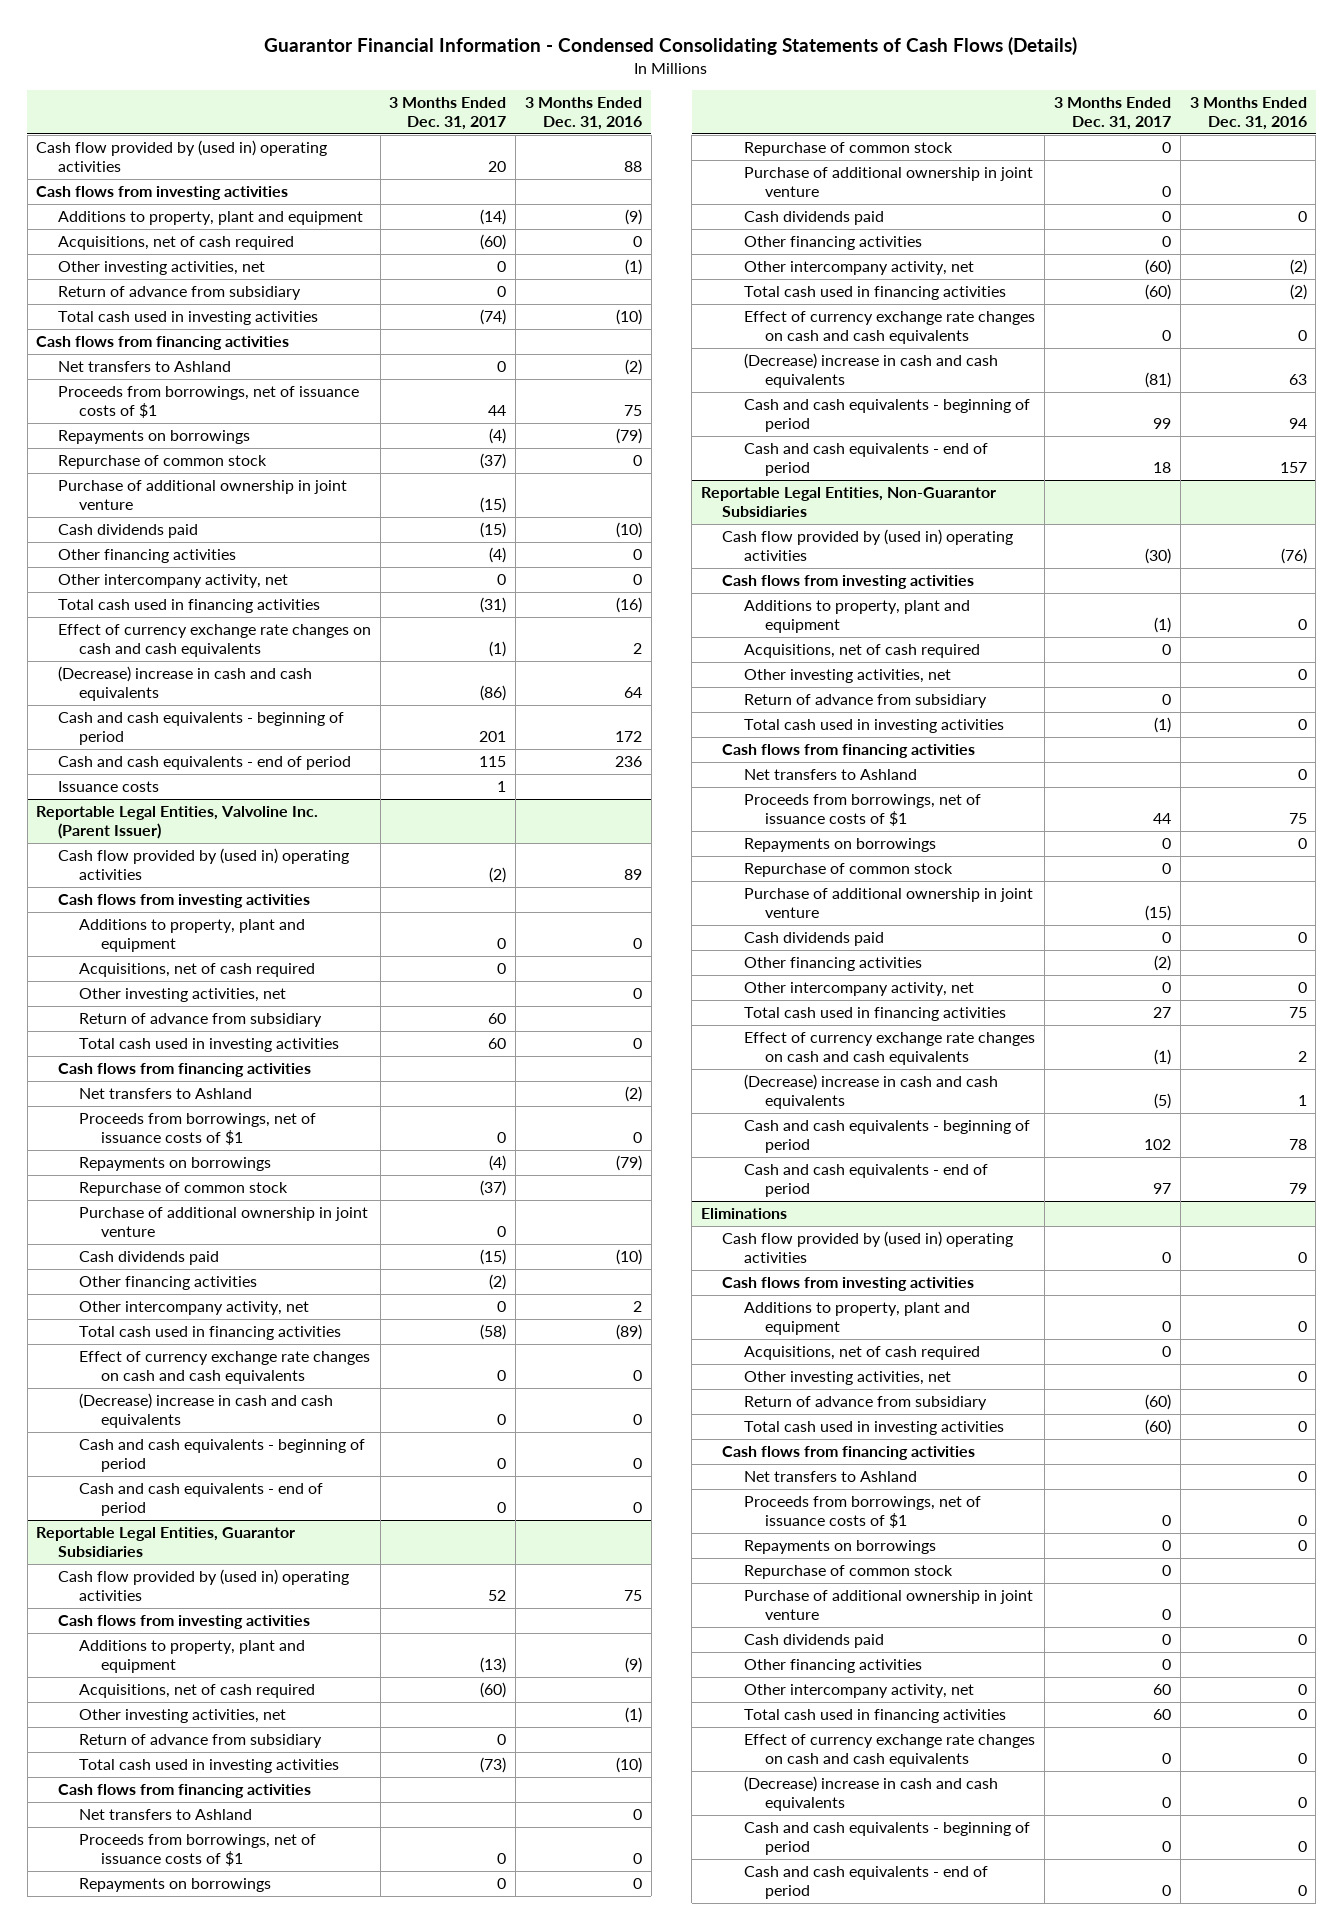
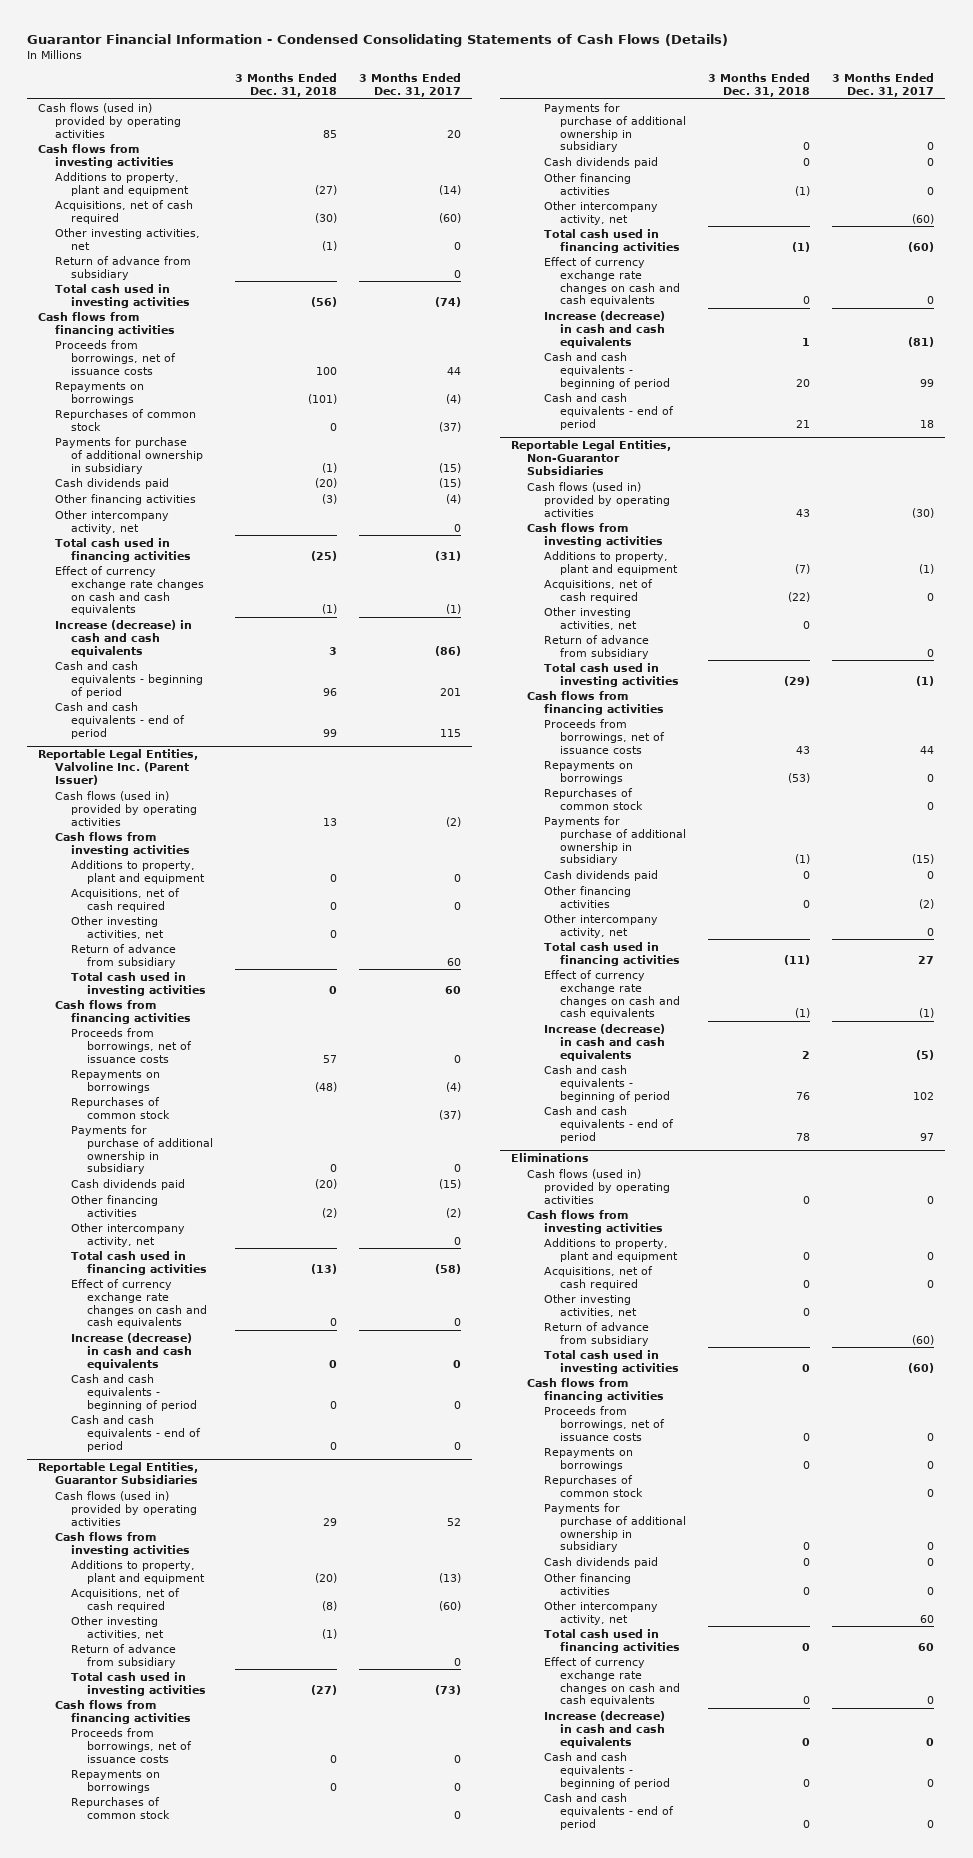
[525,97,643,130] 3 Months Ended Dec. 31, 2016 -> none
none -> [235,73,338,98] 3 Months Ended Dec. 31, 2018
[36,140,328,173] Cash flow provided by (used in) operating activities -> [38,102,181,138] Cash flows (used in) provided by operating activities
[57,361,231,373] Net transfers to Ashland -> none
[57,386,359,419] Proceeds from borrowings, net of issuance costs of $1 -> [54,339,176,375] Proceeds from borrowings, net of issuance costs
[57,455,267,470] Repurchase of common stock -> [54,408,196,431] Repurchases of common stock
[57,480,347,511] Purchase of additional ownership in joint venture -> [54,436,203,474] Payments for purchase of additional ownership in subsidiary
[57,666,312,702] (Decrease) increase in cash and cash equivalents -> [54,619,192,657] Increase (decrease) in cash and cash equivalents
[57,781,159,793] Issuance costs -> none
[57,848,349,881] Cash flow provided by (used in) operating activities -> [54,790,197,826] Cash flows (used in) provided by operating activities
[79,1088,253,1100] Net transfers to Ashland -> none
[79,1113,317,1146] Proceeds from borrowings, net of issuance costs of $1 -> [70,1027,193,1063] Proceeds from borrowings, net of issuance costs
[79,1182,289,1197] Repurchase of common stock -> [70,1096,171,1119] Repurchases of common stock
[79,1207,369,1238] Purchase of additional ownership in joint venture -> [70,1124,214,1175] Payments for purchase of additional ownership in subsidiary
[79,1393,334,1429] (Decrease) increase in cash and cash equivalents -> [70,1332,193,1370] Increase (decrease) in cash and cash equivalents
[57,1569,349,1602] Cash flow provided by (used in) operating activities -> [54,1490,197,1526] Cash flows (used in) provided by operating activities
[79,1809,253,1821] Net transfers to Ashland -> none
[79,1834,317,1867] Proceeds from borrowings, net of issuance costs of $1 -> [70,1727,193,1763] Proceeds from borrowings, net of issuance costs
[743,142,953,157] Repurchase of common stock -> [70,1796,171,1819] Repurchases of common stock
[743,167,1033,198] Purchase of additional ownership in joint venture -> [543,102,686,153] Payments for purchase of additional ownership in subsidiary
[743,353,998,389] (Decrease) increase in cash and cash equivalents -> [543,310,665,348] Increase (decrease) in cash and cash equivalents
[722,529,1014,562] Cash flow provided by (used in) operating activities -> [527,481,670,517] Cash flows (used in) provided by operating activities
[743,769,917,781] Net transfers to Ashland -> none
[743,794,981,827] Proceeds from borrowings, net of issuance costs of $1 -> [543,718,665,754] Proceeds from borrowings, net of issuance costs
[743,863,953,878] Repurchase of common stock -> [543,787,643,810] Repurchases of common stock
[743,888,1033,919] Purchase of additional ownership in joint venture -> [543,815,686,866] Payments for purchase of additional ownership in subsidiary
[743,1074,998,1110] (Decrease) increase in cash and cash equivalents -> [543,1023,665,1061] Increase (decrease) in cash and cash equivalents
[722,1231,1014,1264] Cash flow provided by (used in) operating activities -> [527,1168,670,1204] Cash flows (used in) provided by operating activities
[743,1471,917,1483] Net transfers to Ashland -> none
[743,1496,981,1529] Proceeds from borrowings, net of issuance costs of $1 -> [543,1405,665,1441] Proceeds from borrowings, net of issuance costs
[743,1565,953,1580] Repurchase of common stock -> [543,1474,643,1497] Repurchases of common stock
[743,1590,1033,1621] Purchase of additional ownership in joint venture -> [543,1502,686,1553] Payments for purchase of additional ownership in subsidiary
[743,1776,998,1812] (Decrease) increase in cash and cash equivalents -> [543,1710,665,1748] Increase (decrease) in cash and cash equivalents

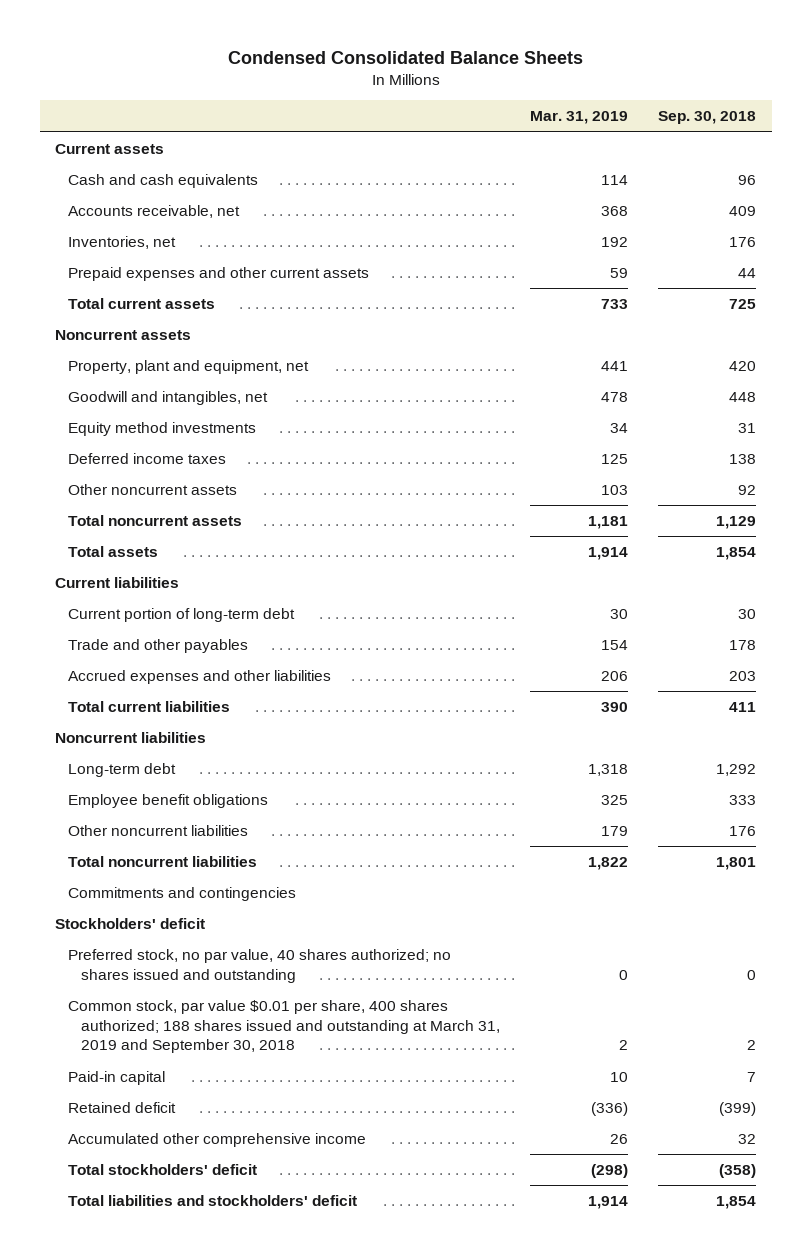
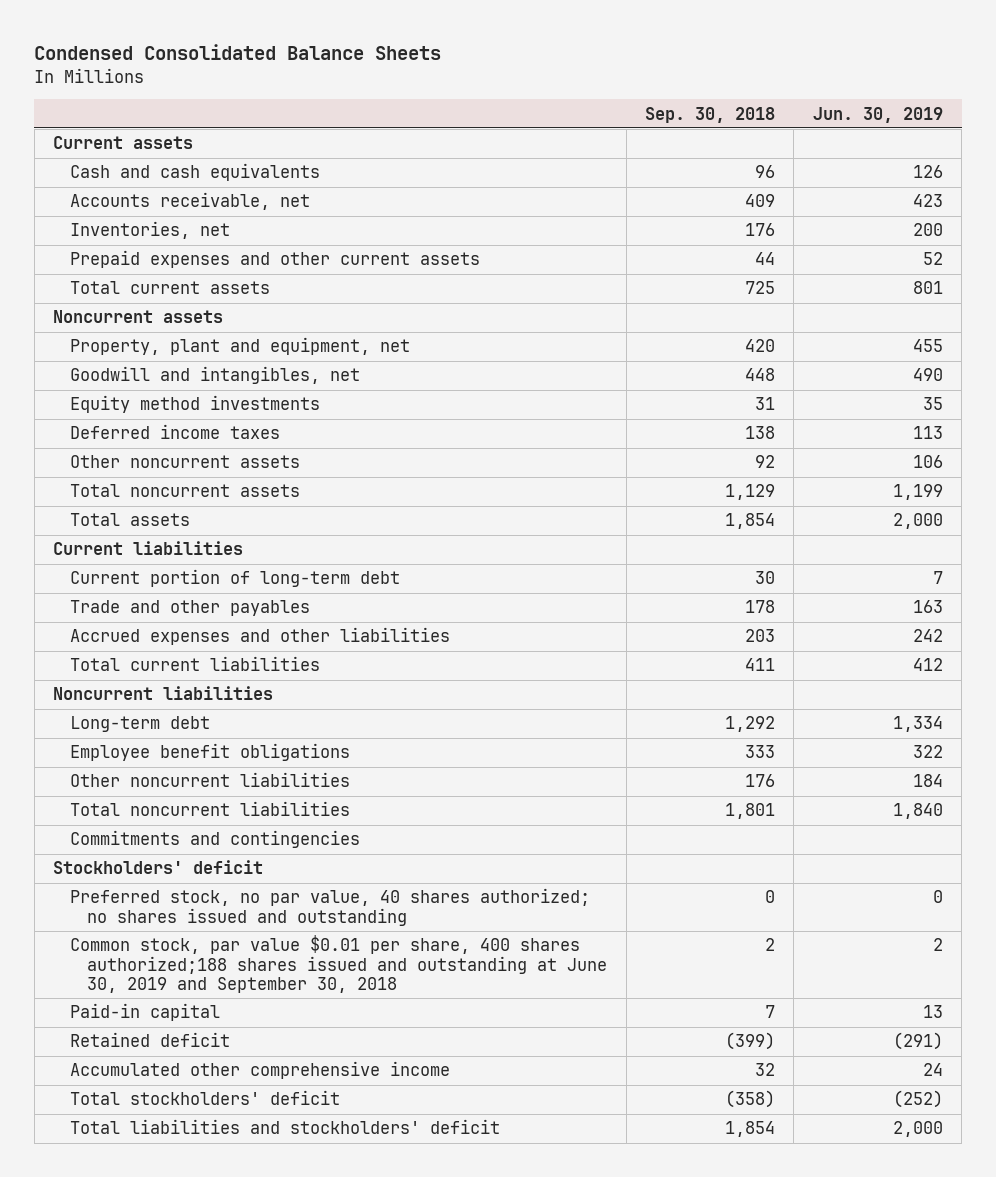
[529,111,628,125] Mar. 31, 2019 -> none
none -> [812,106,943,123] Jun. 30, 2019
[67,1000,500,1054] Common stock, par value $0.01 per share, 400 shares authorized; 188 shares issued and outstanding at March 31, 2019 and September 30, 2018 -> [70,935,608,993] Common stock, par value $0.01 per share, 400 shares authorized;188 shares issued and outstanding at June 30, 2019 and September 30, 2018

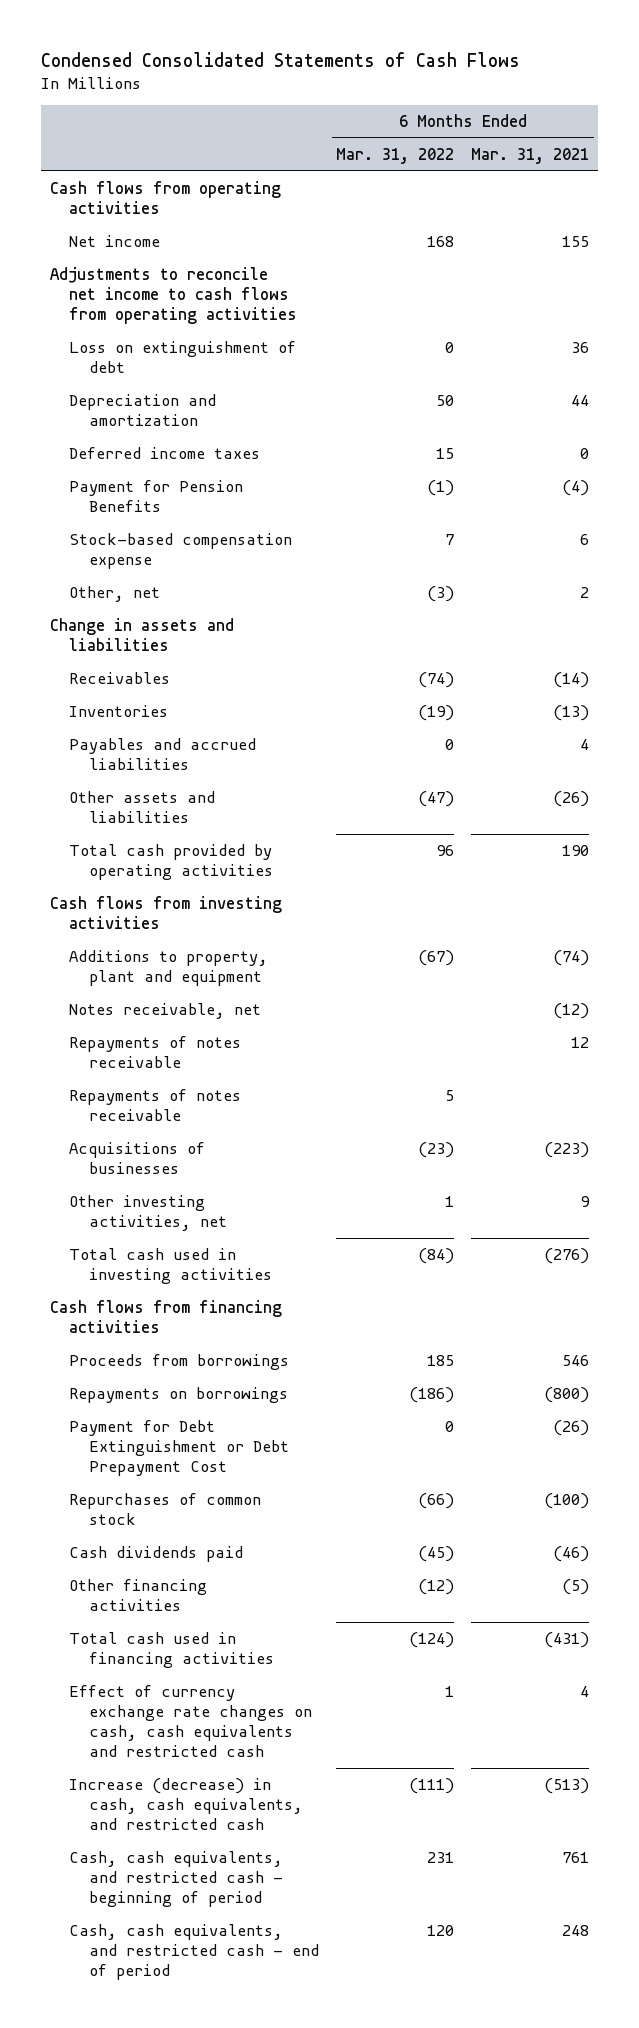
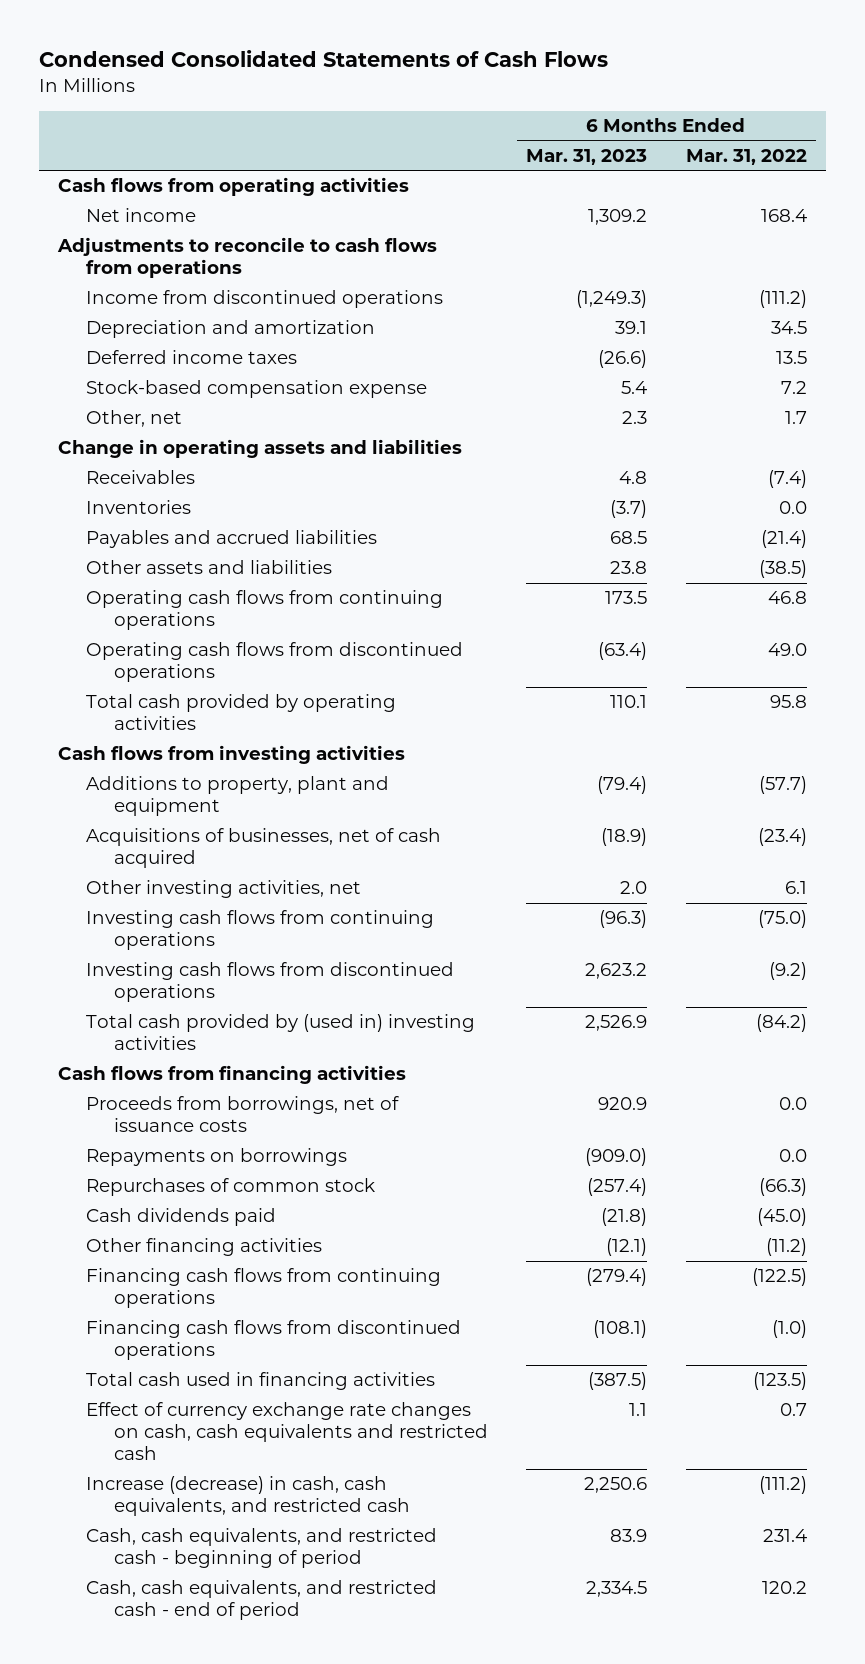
[471,147,590,164] Mar. 31, 2021 -> none
none -> [526,148,648,165] Mar. 31, 2023
[69,341,297,374] Loss on extinguishment of debt -> none
[69,480,244,513] Payment for Pension Benefits -> none
[427,236,455,248] 168 -> [760,209,807,223] 168.4
[49,267,298,325] Adjustments to reconcile net income to cash flows from operating activities -> [56,237,437,279] Adjustments to reconcile to cash flows from operations
none -> [85,290,443,309] Income from discontinued operations
[436,395,455,407] 50 -> [770,321,807,335] 34.5
[436,448,455,460] 15 -> [775,351,807,365] 13.5
[445,534,455,546] 7 -> [780,381,807,395] 7.2
[427,586,455,603] (3) -> [784,411,807,425] 1.7
[49,618,234,652] Change in assets and liabilities -> [57,439,462,459] Change in operating assets and liabilities
[418,672,455,689] (74) -> [767,470,807,489] (7.4)
[418,705,455,722] (19) -> [778,501,807,515] 0.0
[445,739,455,751] 0 -> [760,530,807,549] (21.4)
[418,791,455,808] (47) -> [758,560,807,579] (38.5)
none -> [85,590,443,631] Operating cash flows from continuing operations
none -> [85,642,463,683] Operating cash flows from discontinued operations
[436,845,455,857] 96 -> [769,695,807,709] 95.8
[69,1003,262,1020] Notes receivable, net -> none
[69,1036,242,1069] Repayments of notes receivable -> none
[69,1089,242,1122] Repayments of notes receivable -> none
[418,950,455,967] (67) -> [758,776,807,795] (57.7)
[69,1142,206,1175] Acquisitions of businesses -> [85,828,441,869] Acquisitions of businesses, net of cash acquired
[418,1142,455,1159] (23) -> [757,828,807,847] (23.4)
[445,1196,455,1208] 1 -> [784,881,807,895] 6.1
none -> [85,910,434,951] Investing cash flows from continuing operations
none -> [85,962,454,1003] Investing cash flows from discontinued operations
[69,1248,273,1285] Total cash used in investing activities -> [85,1014,475,1051] Total cash provided by (used in) investing activities
[418,1248,455,1265] (84) -> [755,1014,807,1033] (84.2)
[69,1420,290,1477] Payment for Debt Extinguishment or Debt Prepayment Cost -> none
[69,1354,290,1371] Proceeds from borrowings -> [85,1096,399,1133] Proceeds from borrowings, net of issuance costs
[427,1355,455,1367] 185 -> [778,1097,807,1111] 0.0
[409,1387,455,1404] (186) -> [778,1149,807,1163] 0.0
[418,1493,455,1510] (66) -> [758,1178,807,1197] (66.3)
[418,1546,455,1563] (45) -> [756,1208,807,1227] (45.0)
[418,1579,455,1596] (12) -> [765,1238,807,1257] (11.2)
none -> [85,1268,441,1309] Financing cash flows from continuing operations
none -> [85,1320,461,1361] Financing cash flows from discontinued operations
[409,1632,455,1649] (124) -> [752,1372,807,1391] (123.5)
[445,1686,455,1698] 1 -> [779,1403,807,1417] 0.7
[409,1778,455,1795] (111) -> [758,1476,807,1495] (111.2)
[427,1852,455,1864] 231 -> [762,1529,807,1543] 231.4
[427,1925,455,1937] 120 -> [761,1581,807,1595] 120.2

